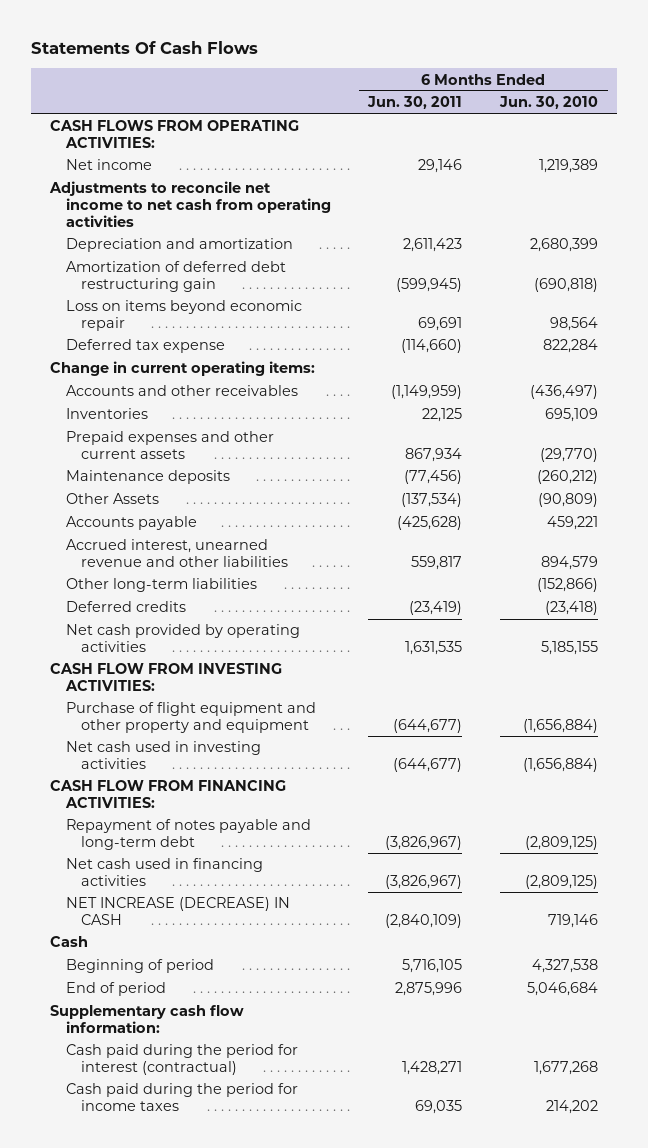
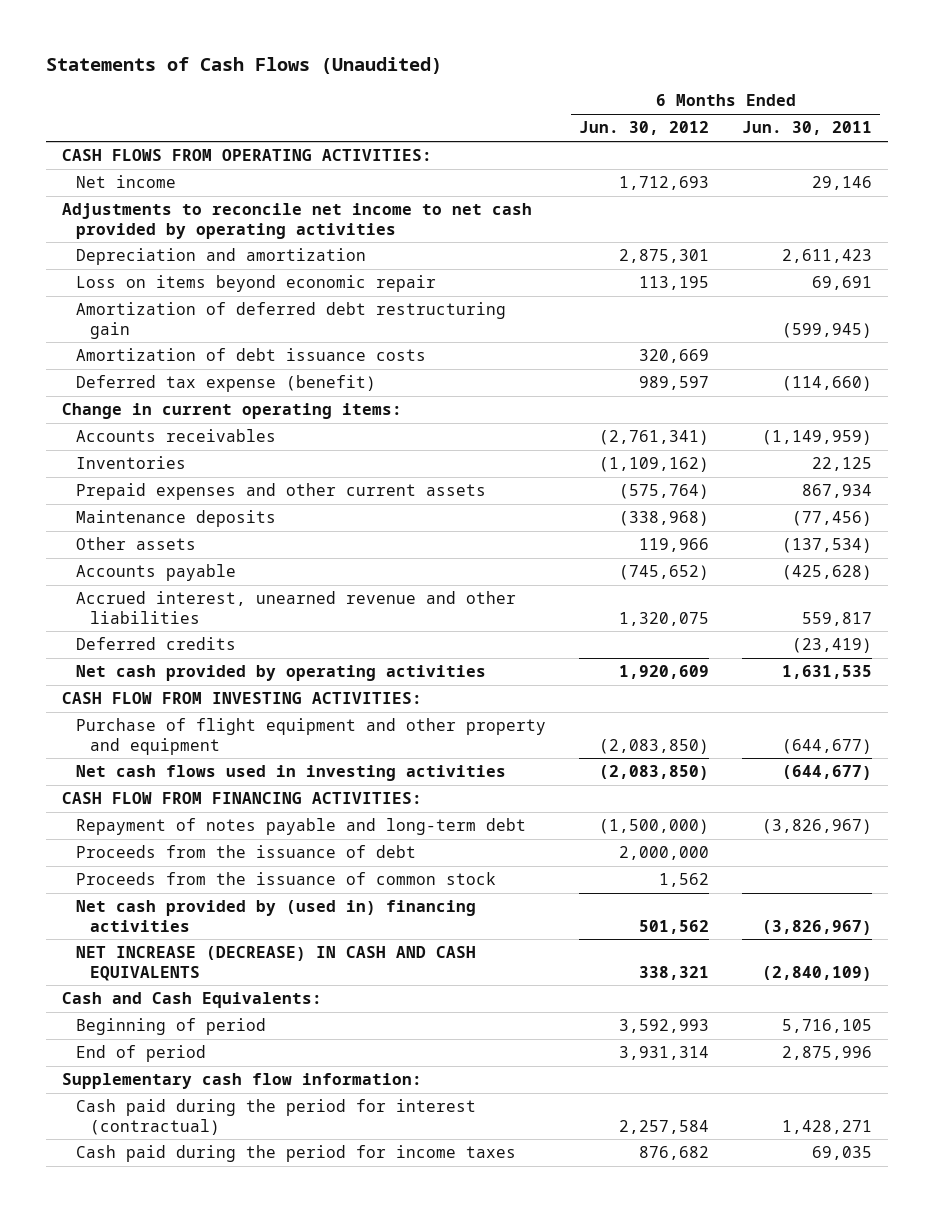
[31,40,259,54] Statements Of Cash Flows -> [46,56,443,74] Statements of Cash Flows (Unaudited)
[499,96,599,110] Jun. 30, 2010 -> none
none -> [579,121,710,136] Jun. 30, 2012
[49,181,331,228] Adjustments to reconcile net income to net cash from operating activities -> [62,203,533,239] Adjustments to reconcile net income to net cash provided by operating activities
[65,261,286,293] Amortization of deferred debt restructuring gain -> [76,302,507,339] Amortization of deferred debt restructuring gain
none -> [76,348,427,362] Amortization of debt issuance costs
[65,339,225,354] Deferred tax expense -> [76,375,377,393] Deferred tax expense (benefit)
[65,385,298,397] Accounts and other receivables -> [76,429,277,443] Accounts receivables
[65,493,159,505] Other Assets -> [76,537,197,551] Other assets
[65,578,257,593] Other long-term liabilities -> none
[65,741,261,770] Net cash used in investing activities -> [76,765,507,782] Net cash flows used in investing activities
none -> [76,845,417,859] Proceeds from the issuance of debt
none -> [76,872,497,886] Proceeds from the issuance of common stock
[65,858,263,887] Net cash used in financing activities -> [76,900,477,932] Net cash provided by (used in) financing activities
[65,897,290,926] NET INCREASE (DECREASE) IN CASH -> [76,946,477,981] NET INCREASE (DECREASE) IN CASH AND CASH EQUIVALENTS
[50,936,89,948] Cash -> [62,992,323,1009] Cash and Cash Equivalents:

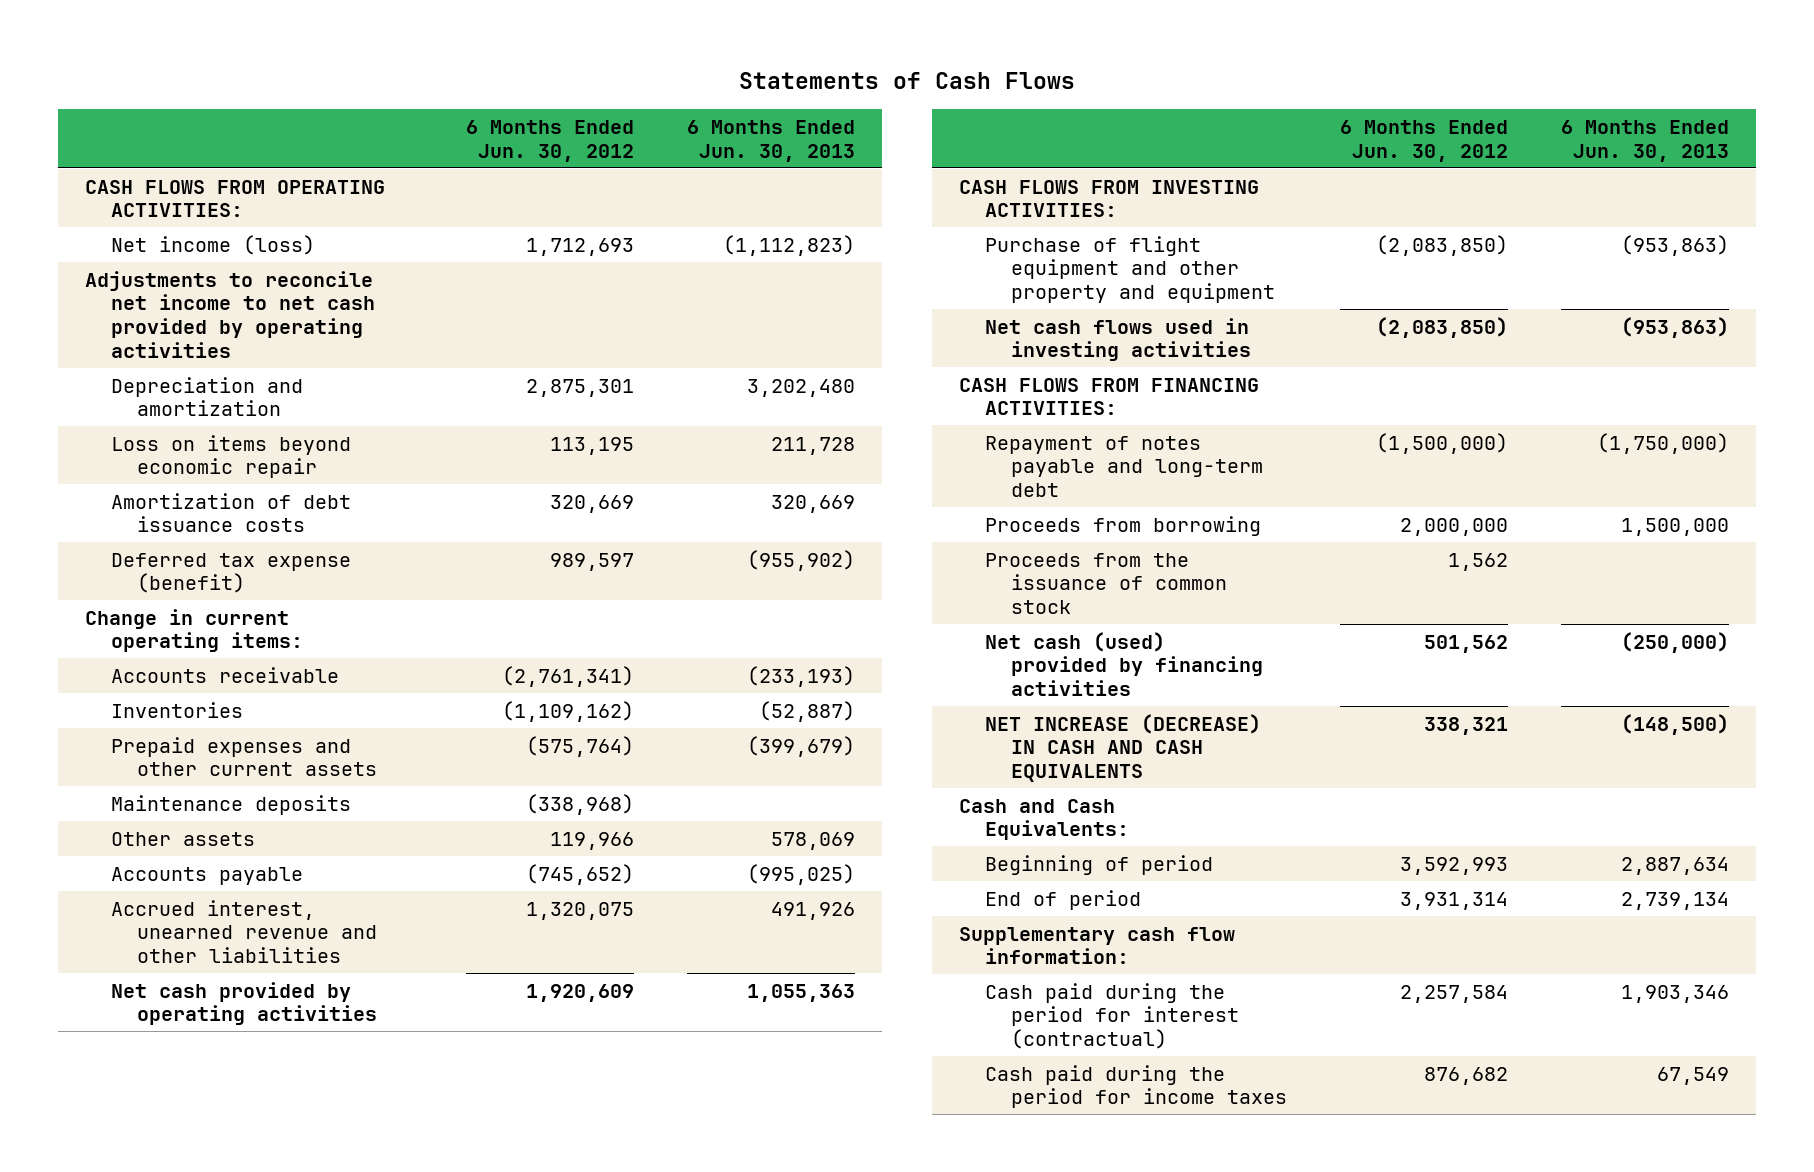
[46,56,443,74] Statements of Cash Flows (Unaudited) -> [738,72,1075,90] Statements of Cash Flows
[742,121,873,136] Jun. 30, 2011 -> none
none -> [687,120,856,162] 6 Months Ended Jun. 30, 2013
[76,175,177,189] Net income -> [110,234,315,255] Net income (loss)
[76,302,507,339] Amortization of deferred debt restructuring gain -> none
[76,429,277,443] Accounts receivables -> [110,666,339,683] Accounts receivable
[76,637,237,651] Deferred credits -> none
[62,692,423,705] CASH FLOW FROM INVESTING ACTIVITIES: -> [958,179,1259,218] CASH FLOWS FROM INVESTING ACTIVITIES:
[62,792,423,805] CASH FLOW FROM FINANCING ACTIVITIES: -> [958,377,1259,416] CASH FLOWS FROM FINANCING ACTIVITIES:
[76,845,417,859] Proceeds from the issuance of debt -> [984,515,1261,536] Proceeds from borrowing
[76,900,477,932] Net cash provided by (used in) financing activities -> [984,631,1264,697] Net cash (used) provided by financing activities

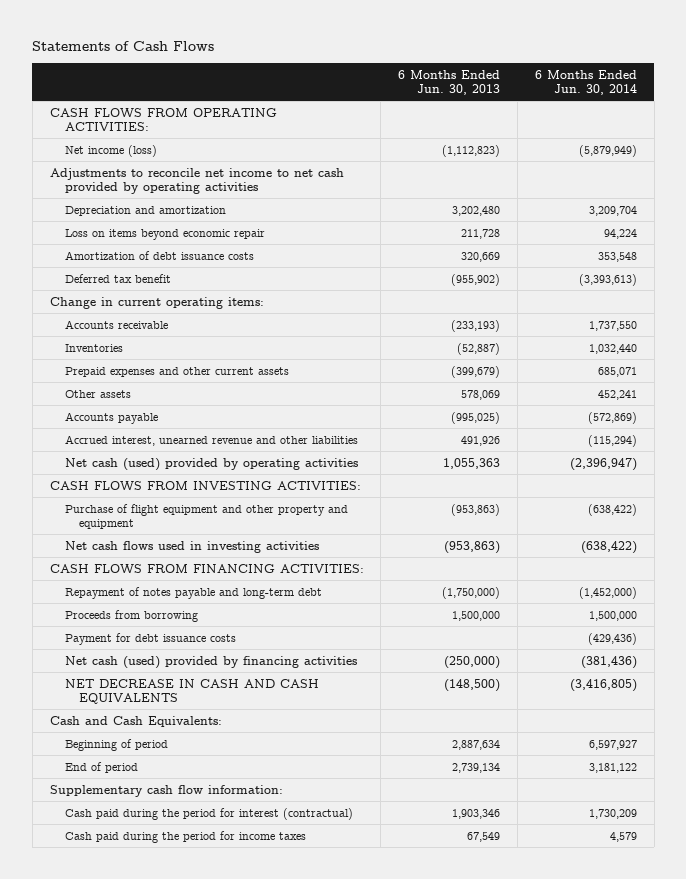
[466,120,635,162] 6 Months Ended Jun. 30, 2012 -> none
none -> [534,70,637,95] 6 Months Ended Jun. 30, 2014
[110,552,351,594] Deferred tax expense (benefit) -> [64,273,171,283] Deferred tax benefit
[110,794,351,815] Maintenance deposits -> none
[110,981,378,1026] Net cash provided by operating activities -> [64,457,358,471] Net cash (used) provided by operating activities
[984,552,1228,615] Proceeds from the issuance of common stock -> none
none -> [64,632,236,645] Payment for debt issuance costs
[984,713,1261,783] NET INCREASE (DECREASE) IN CASH AND CASH EQUIVALENTS -> [64,678,319,704] NET DECREASE IN CASH AND CASH EQUIVALENTS

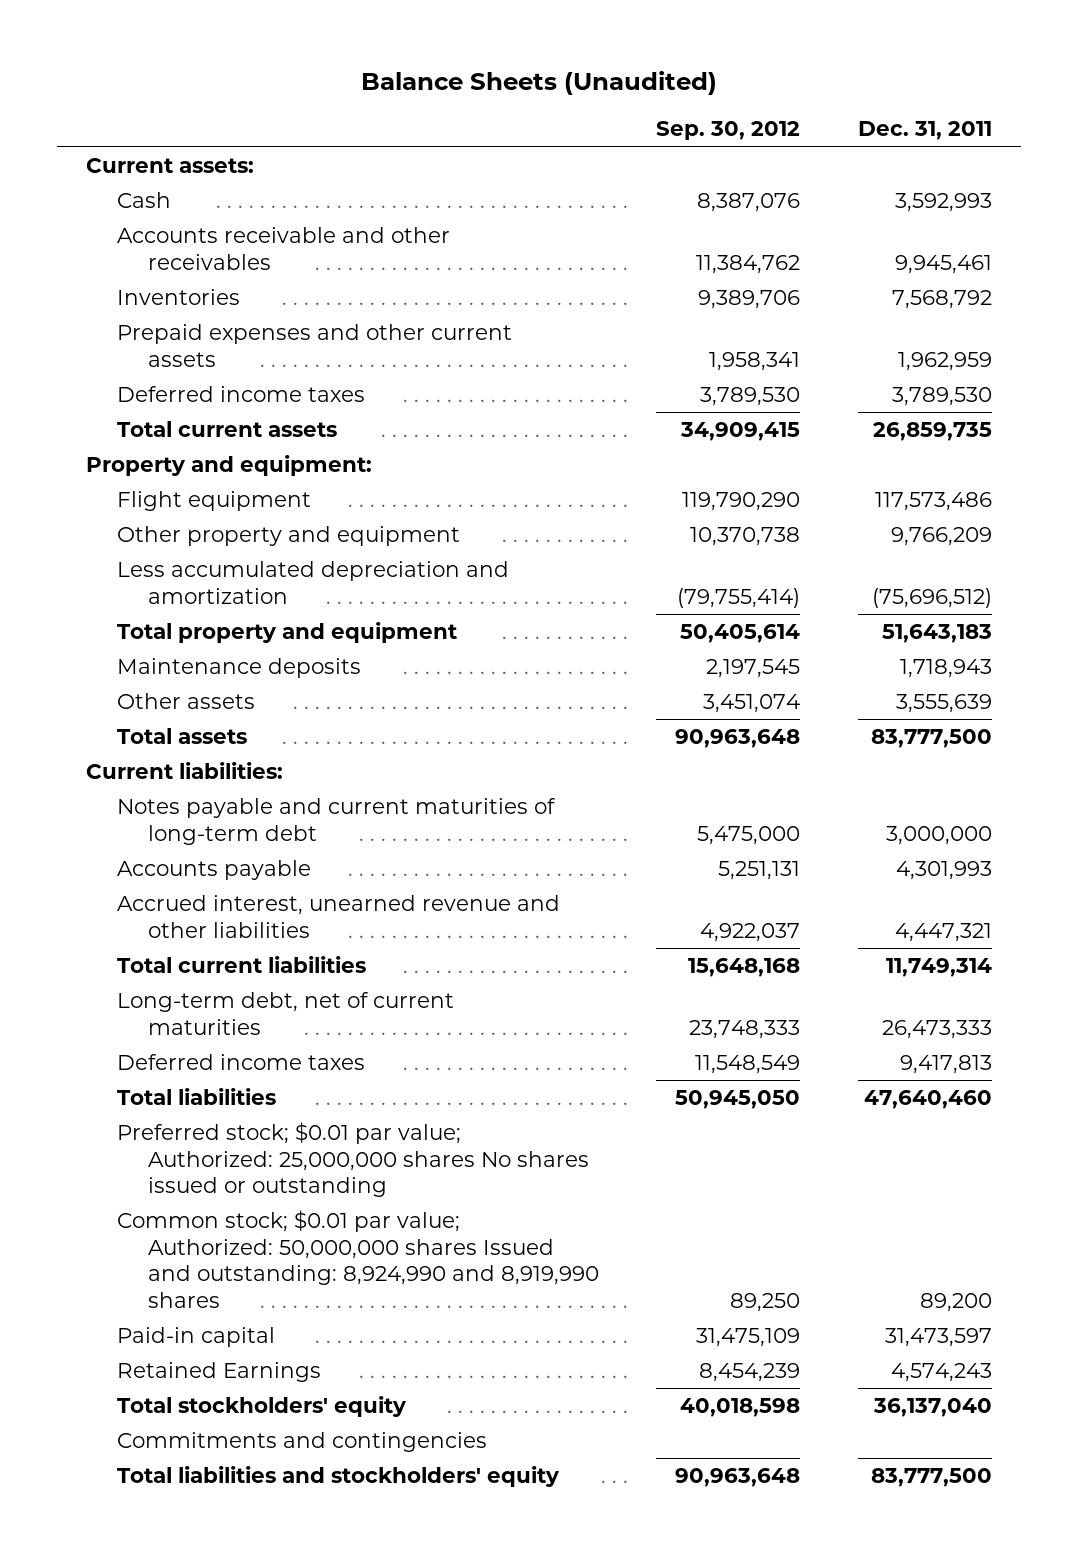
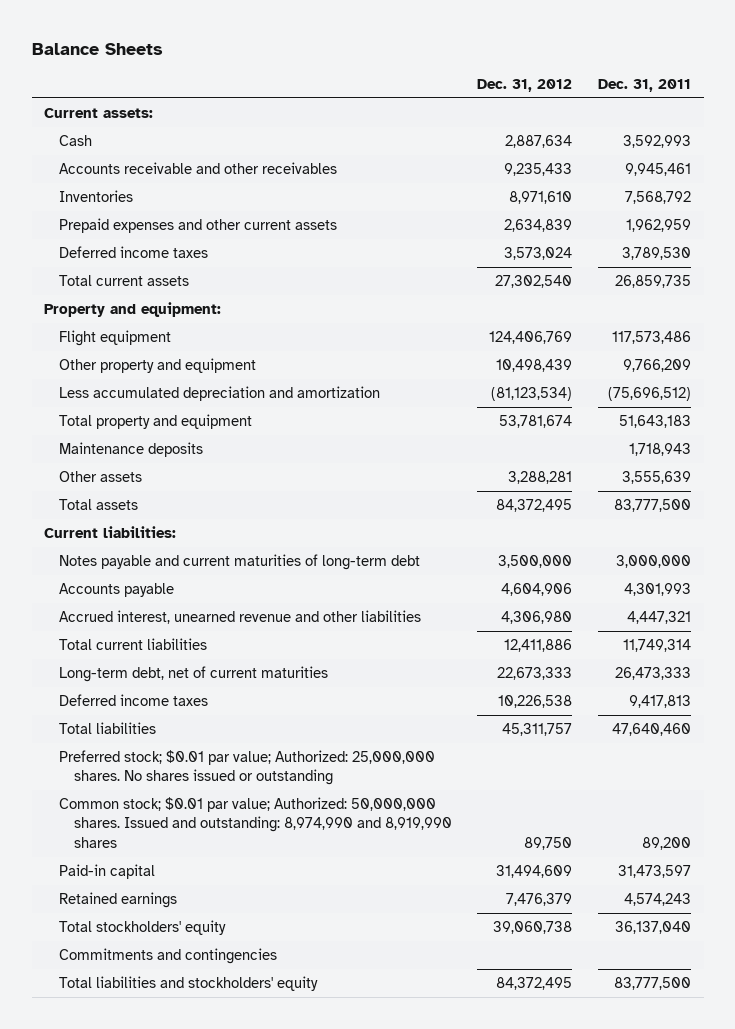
[360,71,717,96] Balance Sheets (Unaudited) -> [31,43,163,56] Balance Sheets
[656,121,801,141] Sep. 30, 2012 -> none
none -> [477,79,573,93] Dec. 31, 2012
[116,1122,589,1198] Preferred stock; $0.01 par value; Authorized: 25,000,000 shares No shares issued or outstanding -> [59,749,436,786] Preferred stock; $0.01 par value; Authorized: 25,000,000 shares. No shares issued or outstanding
[116,1210,599,1308] Common stock; $0.01 par value; Authorized: 50,000,000 shares Issued and outstanding: 8,924,990 and 8,919,990 shares -> [59,796,452,848] Common stock; $0.01 par value; Authorized: 50,000,000 shares. Issued and outstanding: 8,974,990 and 8,919,990 shares
[116,1362,321,1383] Retained Earnings -> [59,891,178,908] Retained earnings

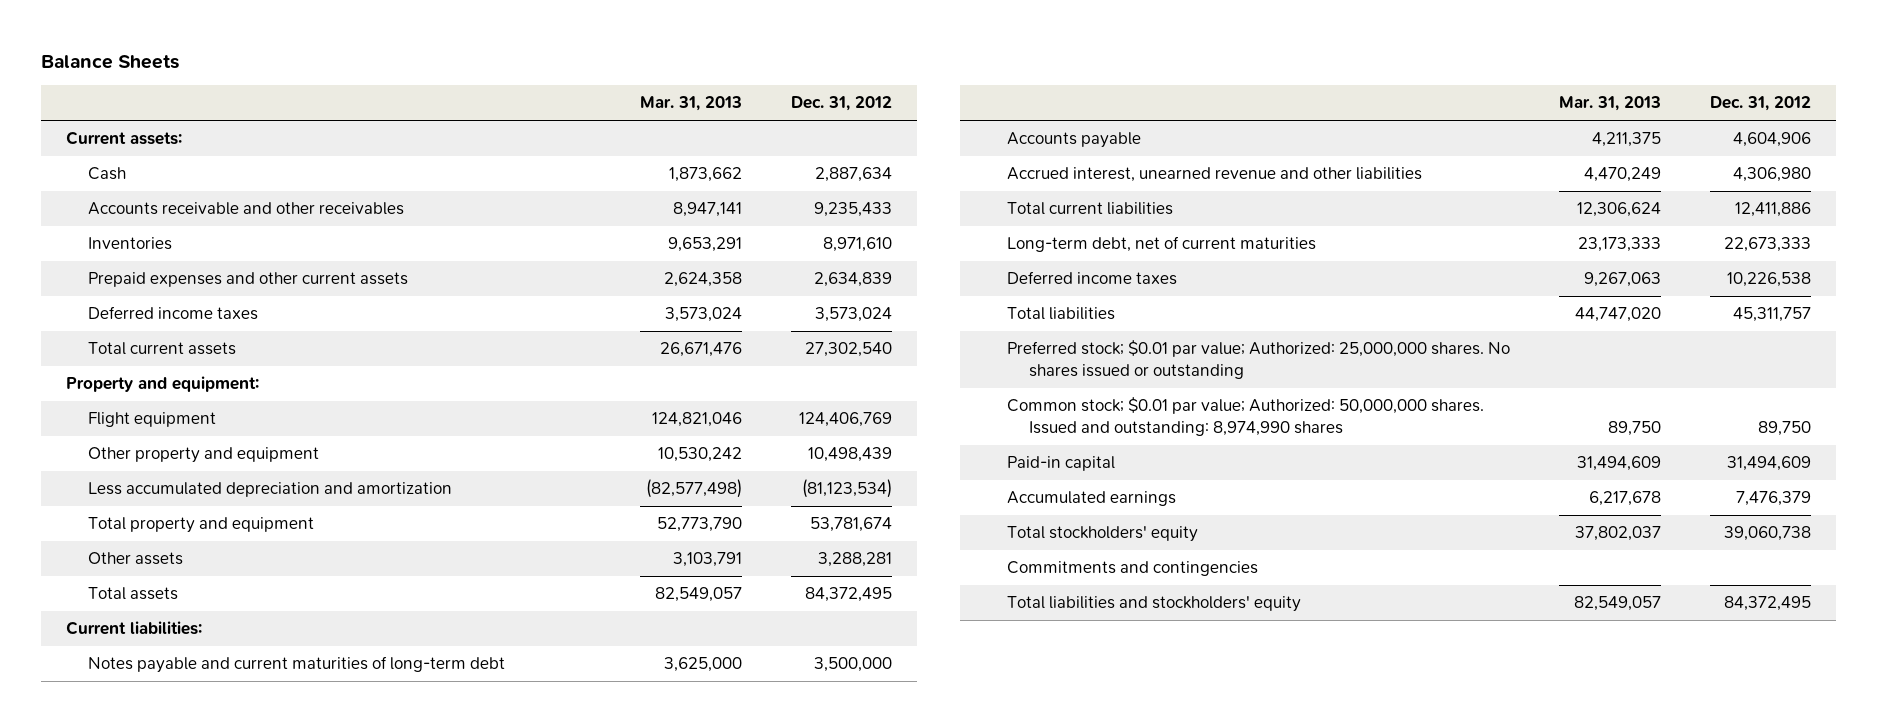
[597,79,691,93] Dec. 31, 2011 -> none
none -> [640,96,743,112] Mar. 31, 2013
[59,441,204,457] Maintenance deposits -> none
[59,796,452,848] Common stock; $0.01 par value; Authorized: 50,000,000 shares. Issued and outstanding: 8,974,990 and 8,919,990 shares -> [1006,397,1484,436] Common stock; $0.01 par value; Authorized: 50,000,000 shares. Issued and outstanding: 8,974,990 shares
[59,891,178,908] Retained earnings -> [1006,491,1176,507] Accumulated earnings

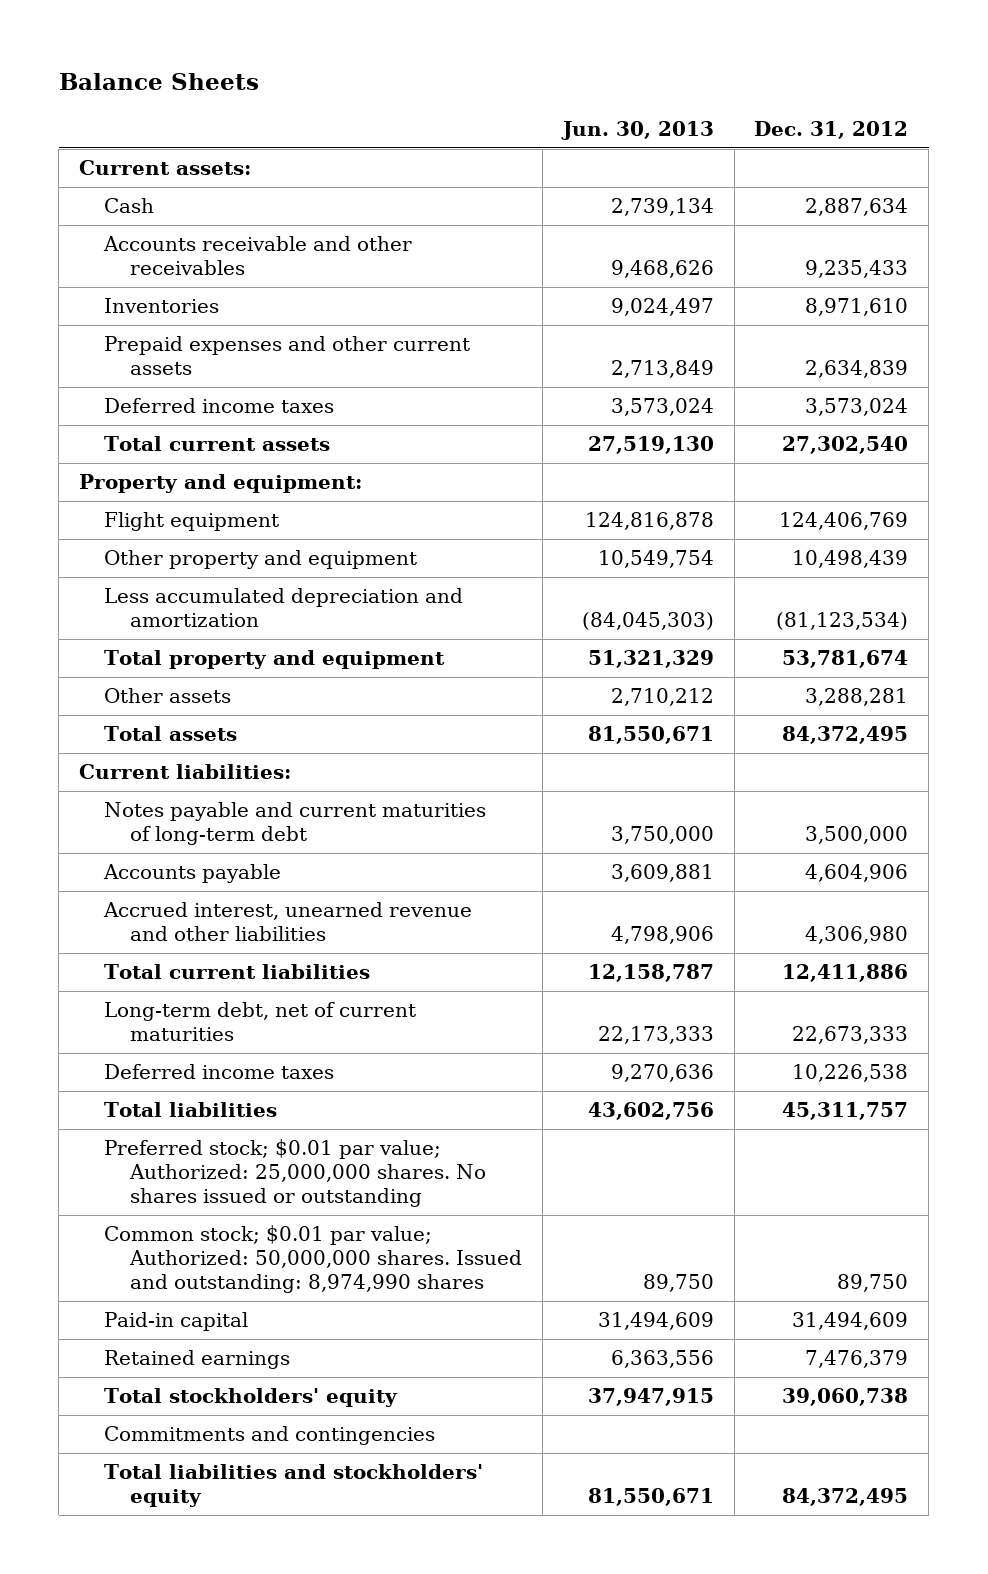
[640,96,743,112] Mar. 31, 2013 -> none
none -> [560,120,714,140] Jun. 30, 2013
[1006,491,1176,507] Accumulated earnings -> [104,1350,291,1370] Retained earnings

